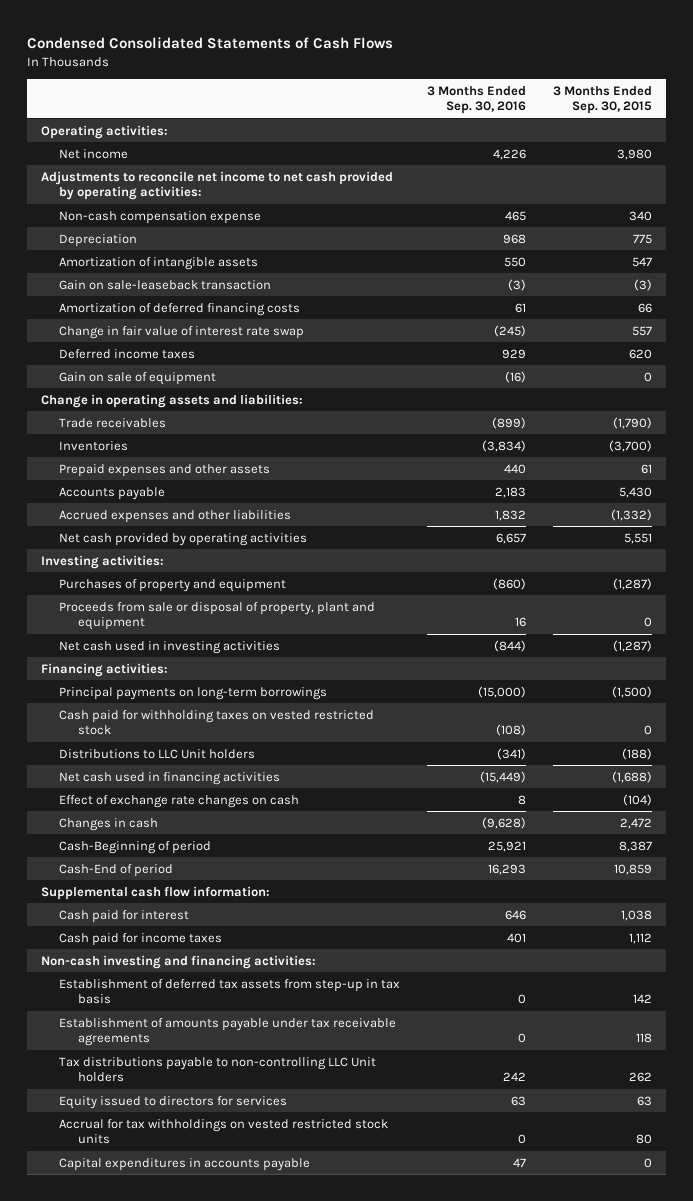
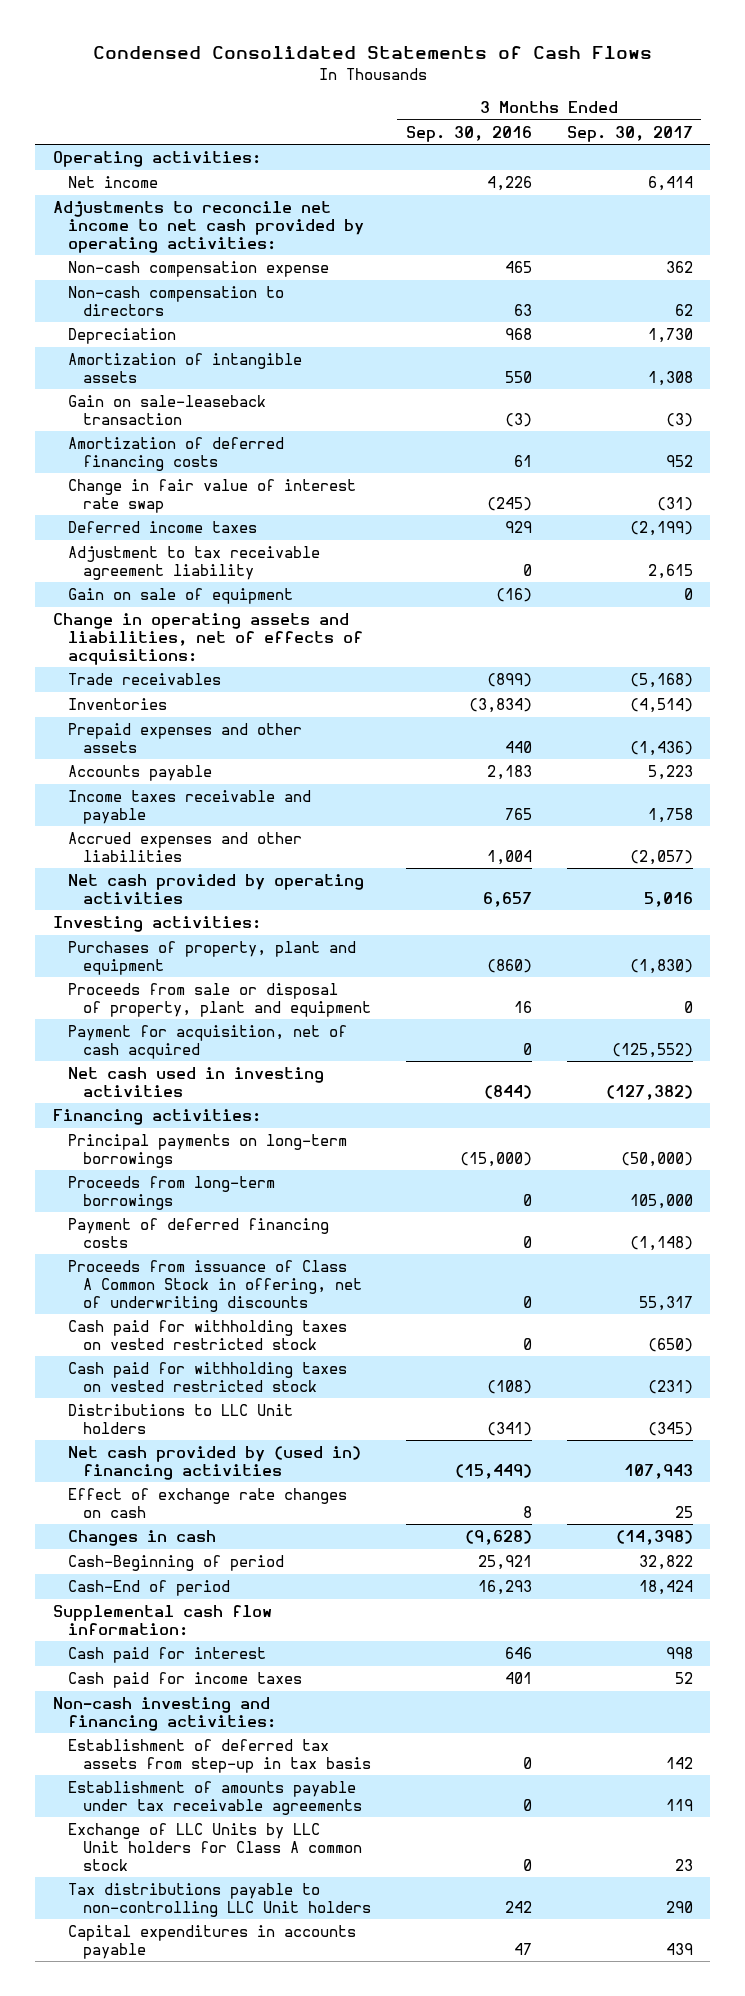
[553,85,653,115] 3 Months Ended Sep. 30, 2015 -> none
none -> [566,125,693,142] Sep. 30, 2017
none -> [68,286,285,316] Non-cash compensation to directors
none -> [68,546,321,580] Adjustment to tax receivable agreement liability
[40,393,303,408] Change in operating assets and liabilities: -> [52,613,364,665] Change in operating assets and liabilities, net of effects of acquisitions:
none -> [68,790,312,824] Income taxes receivable and payable
[495,509,527,521] 1,832 -> [486,849,532,865] 1,004
[59,578,287,592] Purchases of property and equipment -> [68,941,357,975] Purchases of property, plant and equipment
none -> [68,1025,348,1059] Payment for acquisition, net of cash acquired
none -> [68,1176,276,1210] Proceeds from long-term borrowings
none -> [68,1218,330,1248] Payment of deferred financing costs
none -> [68,1260,363,1312] Proceeds from issuance of Class A Common Stock in offering, net of underwriting discounts
none -> [68,1320,348,1350] Cash paid for withholding taxes on vested restricted stock
[59,771,281,785] Net cash used in financing activities -> [68,1446,362,1480] Net cash provided by (used in) financing activities
none -> [68,1823,363,1871] Exchange of LLC Units by LLC Unit holders for Class A common stock
[59,1095,288,1109] Equity issued to directors for services -> none
[59,1118,389,1145] Accrual for tax withholdings on vested restricted stock units -> none

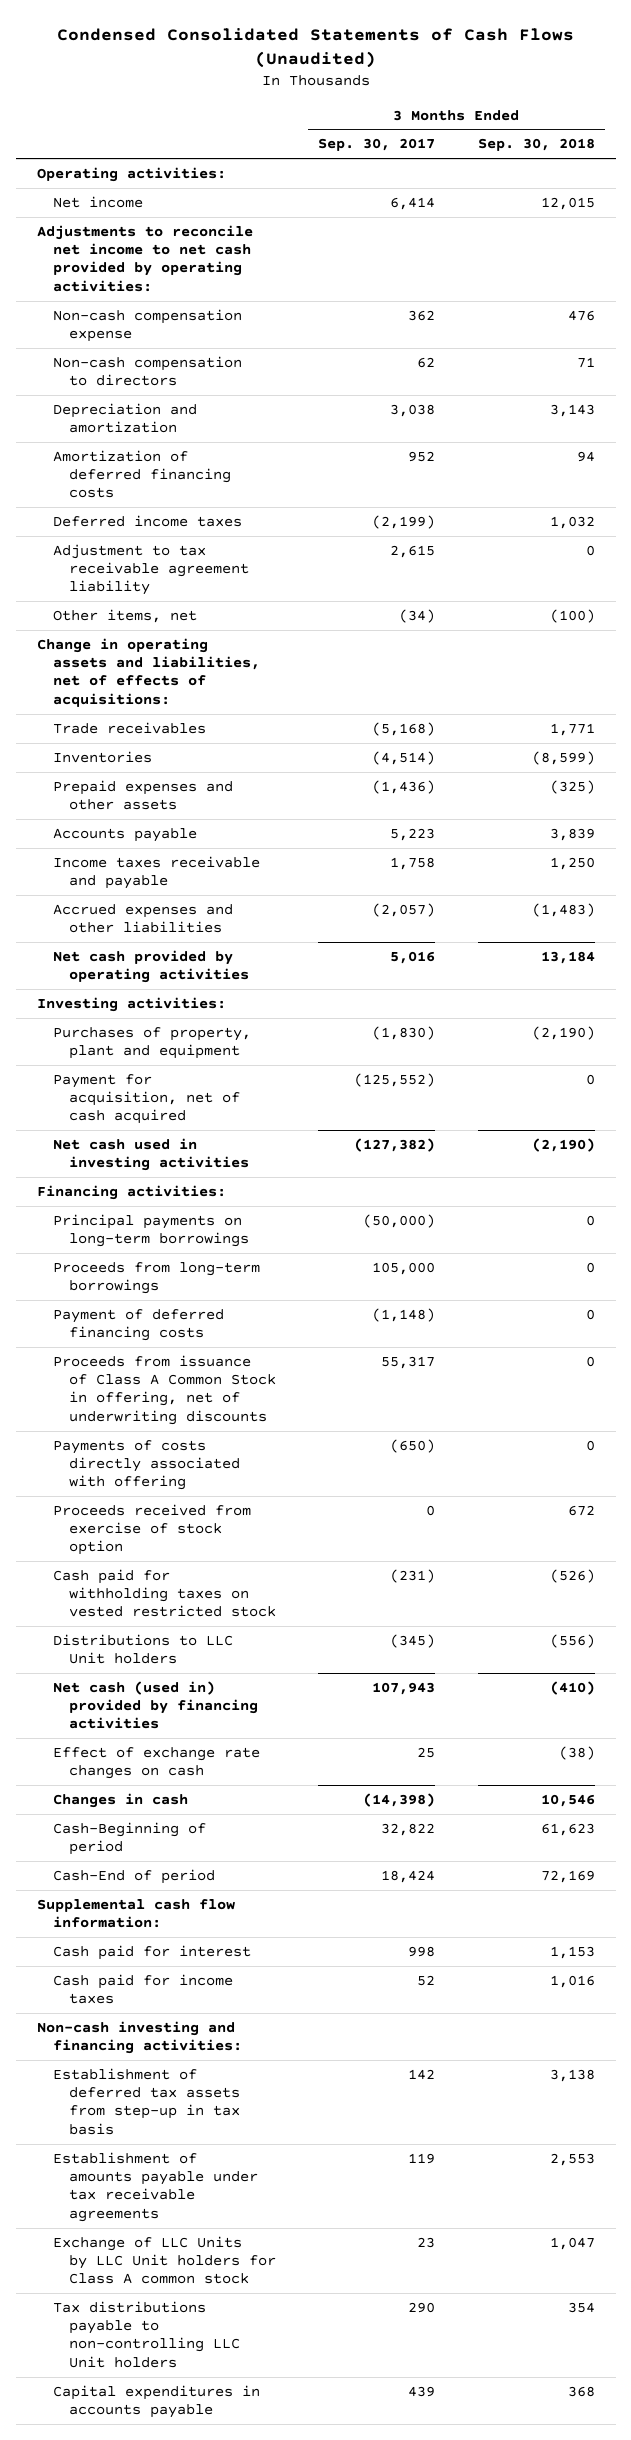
[92,46,652,60] Condensed Consolidated Statements of Cash Flows -> [56,27,574,68] Condensed Consolidated Statements of Cash Flows (Unaudited)
[405,125,532,142] Sep. 30, 2016 -> none
none -> [477,138,595,152] Sep. 30, 2018
[68,328,177,345] Depreciation -> none
[68,353,303,383] Amortization of intangible assets -> none
[68,395,267,425] Gain on sale-leaseback transaction -> none
none -> [52,403,197,434] Depreciation and amortization
[68,479,357,513] Change in fair value of interest rate swap -> none
[68,588,294,605] Gain on sale of equipment -> none
none -> [52,609,197,624] Other items, net
[68,983,372,1017] Proceeds from sale or disposal of property, plant and equipment -> none
[68,1320,348,1350] Cash paid for withholding taxes on vested restricted stock -> [52,1440,240,1491] Payments of costs directly associated with offering
none -> [52,1504,251,1556] Proceeds received from exercise of stock option
[68,1446,362,1480] Net cash provided by (used in) financing activities -> [52,1681,258,1730] Net cash (used in) provided by financing activities

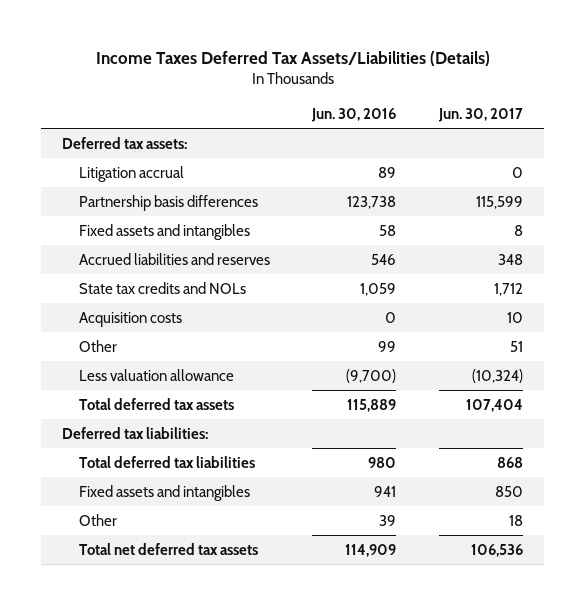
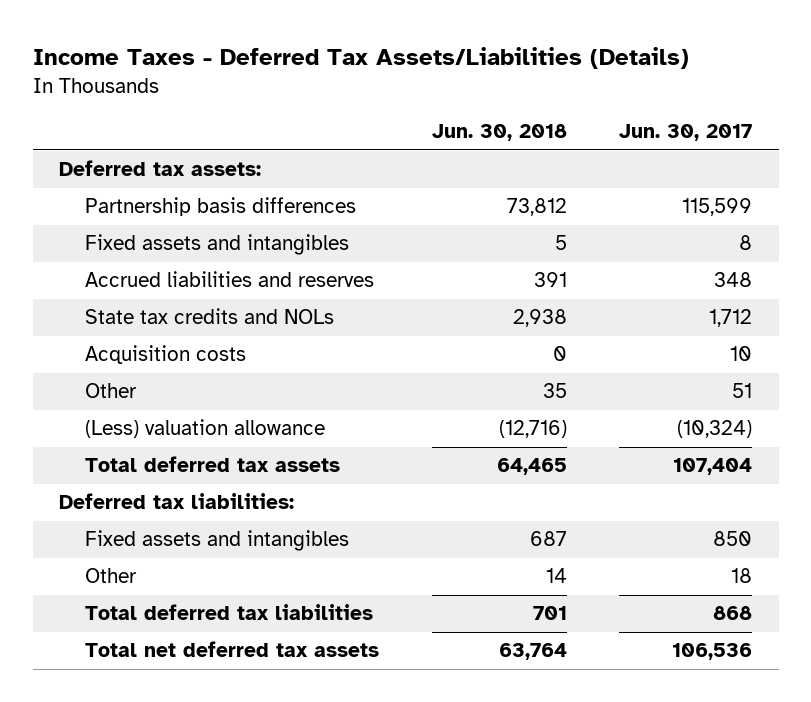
[95,51,490,67] Income Taxes Deferred Tax Assets/Liabilities (Details) -> [32,46,689,69] Income Taxes - Deferred Tax Assets/Liabilities (Details)
[311,107,397,122] Jun. 30, 2016 -> none
none -> [431,124,567,142] Jun. 30, 2018
[78,165,184,182] Litigation accrual -> none
[78,368,234,381] Less valuation allowance -> [85,419,326,439] (Less) valuation allowance
[78,455,255,468] Total deferred tax liabilities -> [85,604,374,621] Total deferred tax liabilities

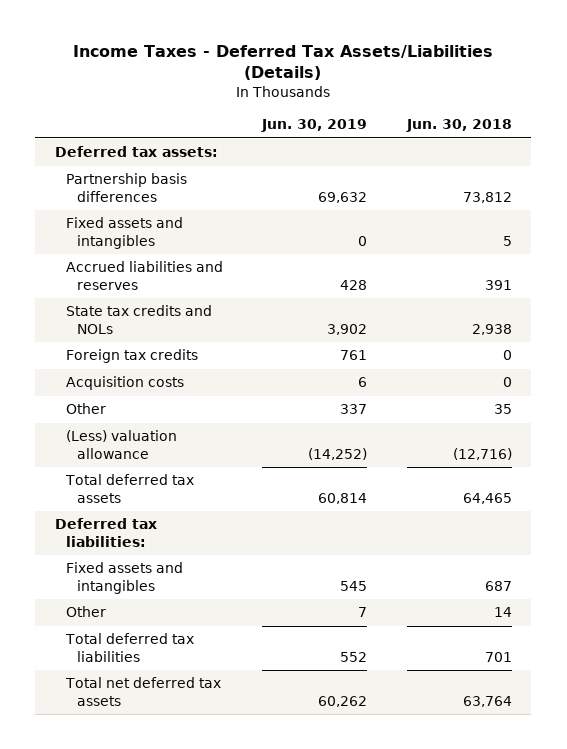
[619,124,753,142] Jun. 30, 2017 -> none
none -> [261,119,368,133] Jun. 30, 2019
none -> [65,349,198,364] Foreign tax credits

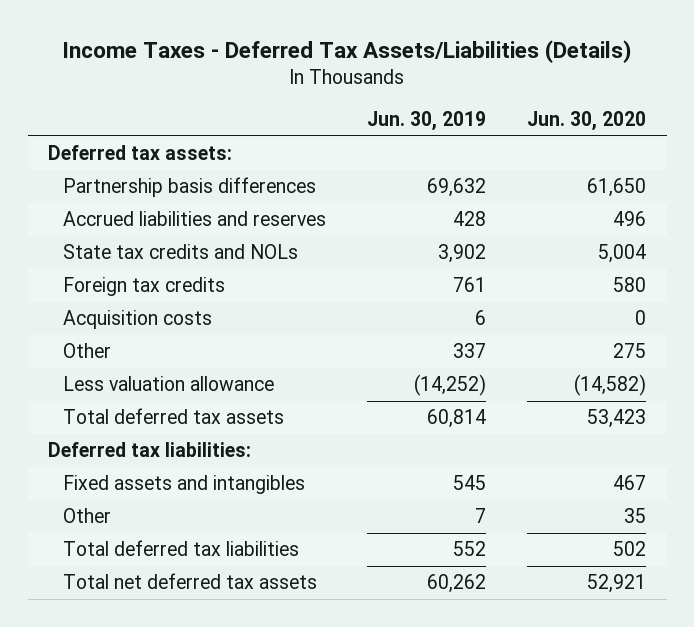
[405,119,512,133] Jun. 30, 2018 -> none
none -> [527,111,647,132] Jun. 30, 2020
[65,217,183,249] Fixed assets and intangibles -> none
[65,430,177,459] (Less) valuation allowance -> [63,376,275,392] Less valuation allowance

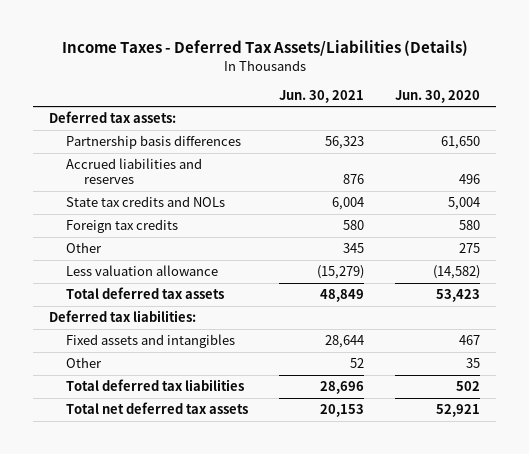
[367,111,487,132] Jun. 30, 2019 -> none
none -> [279,89,365,103] Jun. 30, 2021
[63,310,213,330] Acquisition costs -> none

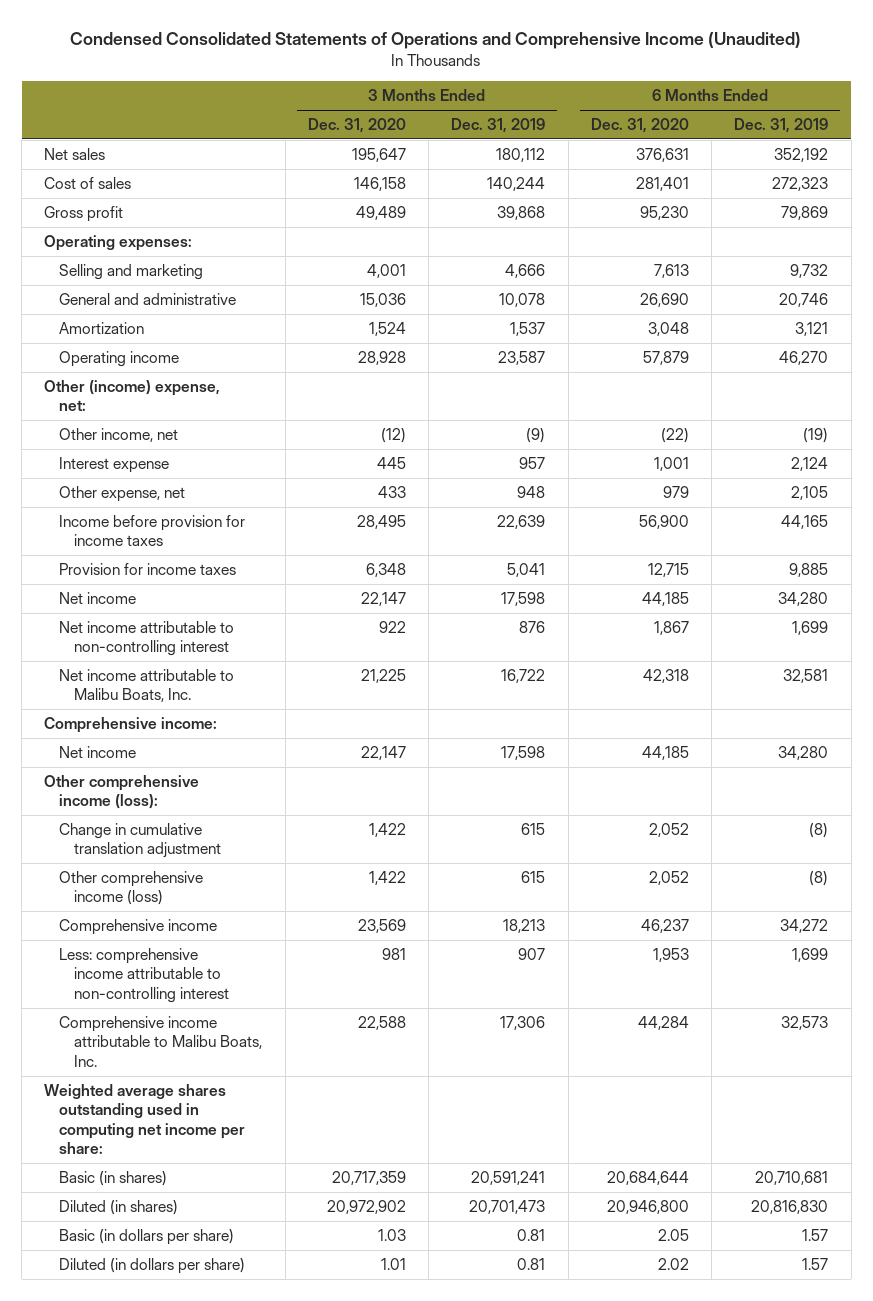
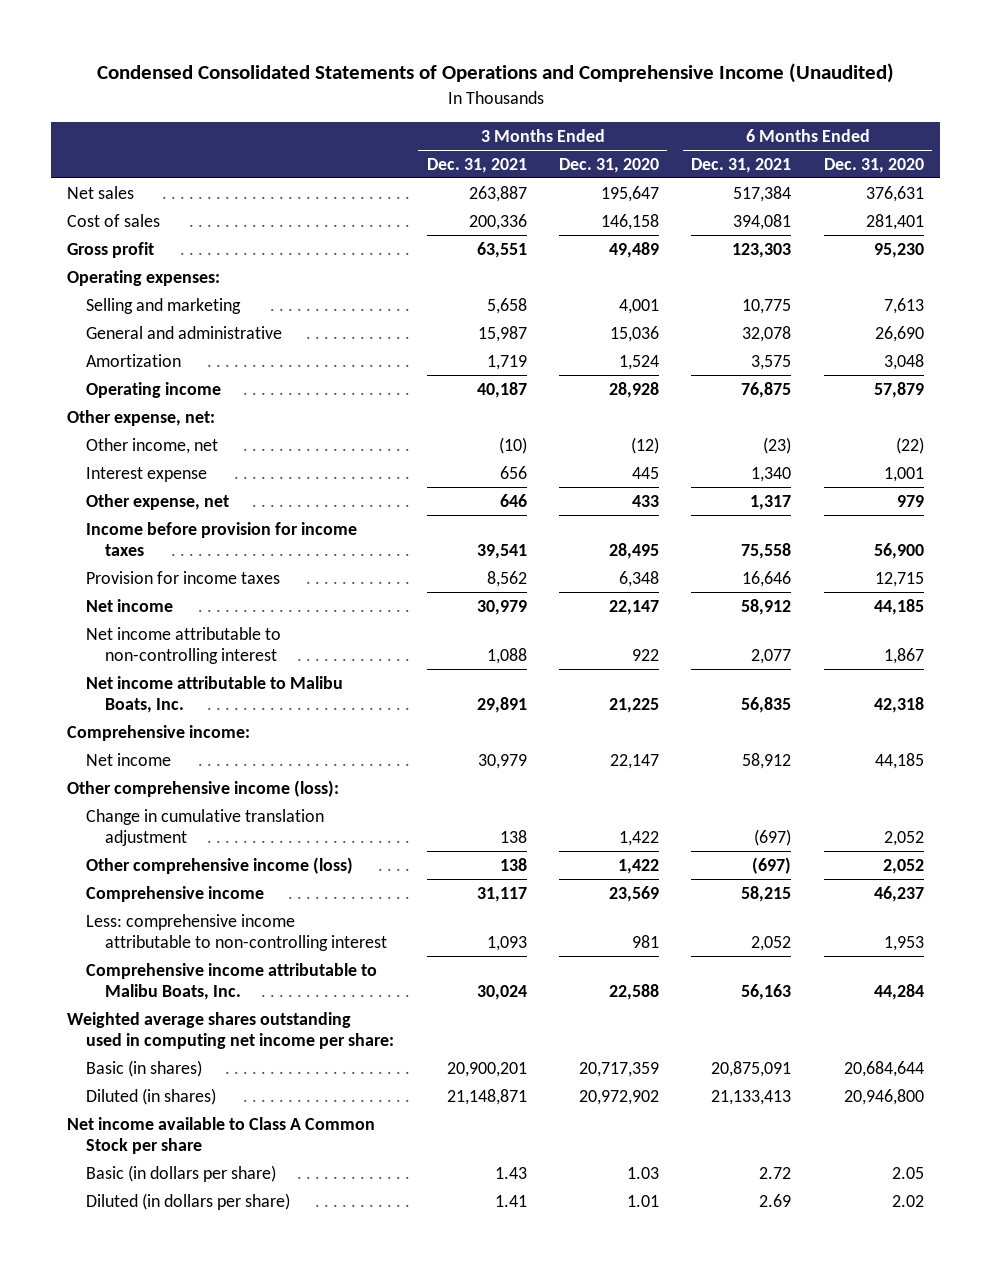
[451,117,546,133] Dec. 31, 2019 -> none
[734,117,829,133] Dec. 31, 2019 -> none
none -> [426,157,527,173] Dec. 31, 2021
none -> [691,157,792,173] Dec. 31, 2021
[44,379,221,412] Other (income) expense, net: -> [67,409,216,426] Other expense, net:
none -> [67,1116,376,1155] Net income available to Class A Common Stock per share

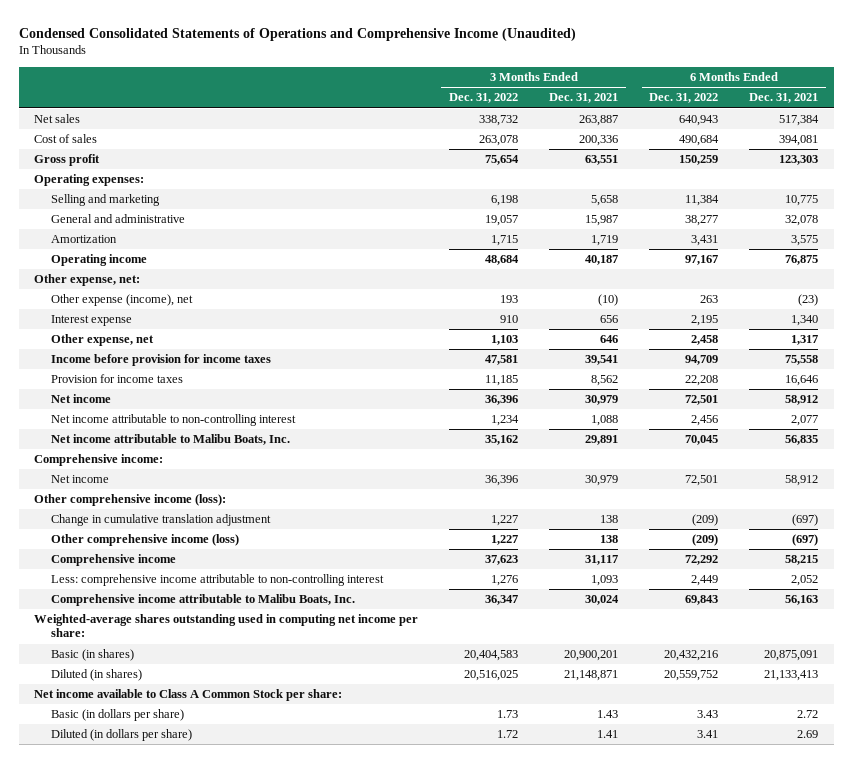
[558,157,659,173] Dec. 31, 2020 -> none
[823,157,924,173] Dec. 31, 2020 -> none
none -> [449,93,519,104] Dec. 31, 2022
none -> [649,93,719,104] Dec. 31, 2022
[86,437,219,454] Other income, net -> [50,294,193,307] Other expense (income), net
[67,1011,395,1050] Weighted average shares outstanding used in computing net income per share: -> [34,614,419,638] Weighted-average shares outstanding used in computing net income per share:
[67,1116,376,1155] Net income available to Class A Common Stock per share -> [34,689,343,702] Net income available to Class A Common Stock per share:

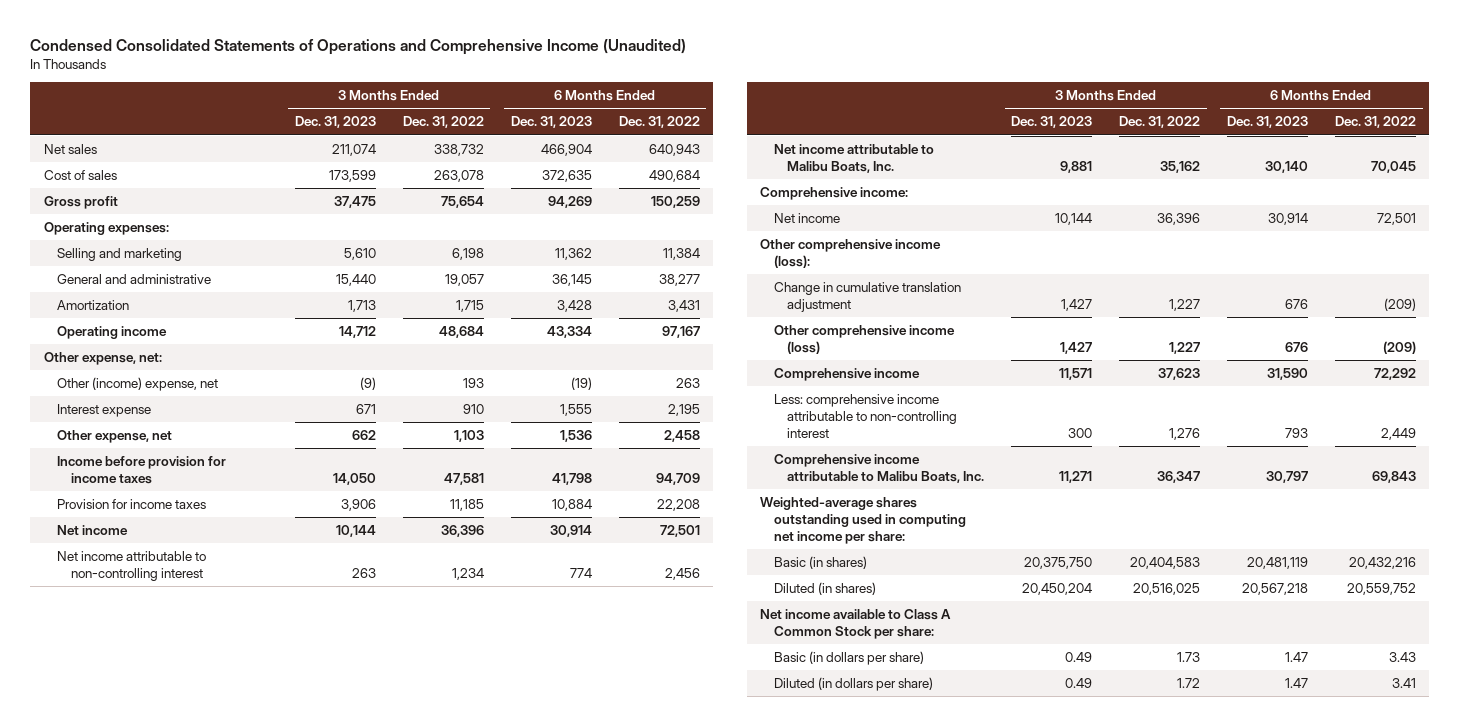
[549,93,619,104] Dec. 31, 2021 -> none
[749,93,819,104] Dec. 31, 2021 -> none
none -> [294,116,376,129] Dec. 31, 2023
none -> [510,116,592,129] Dec. 31, 2023
[50,294,193,307] Other expense (income), net -> [57,376,219,391] Other (income) expense, net

